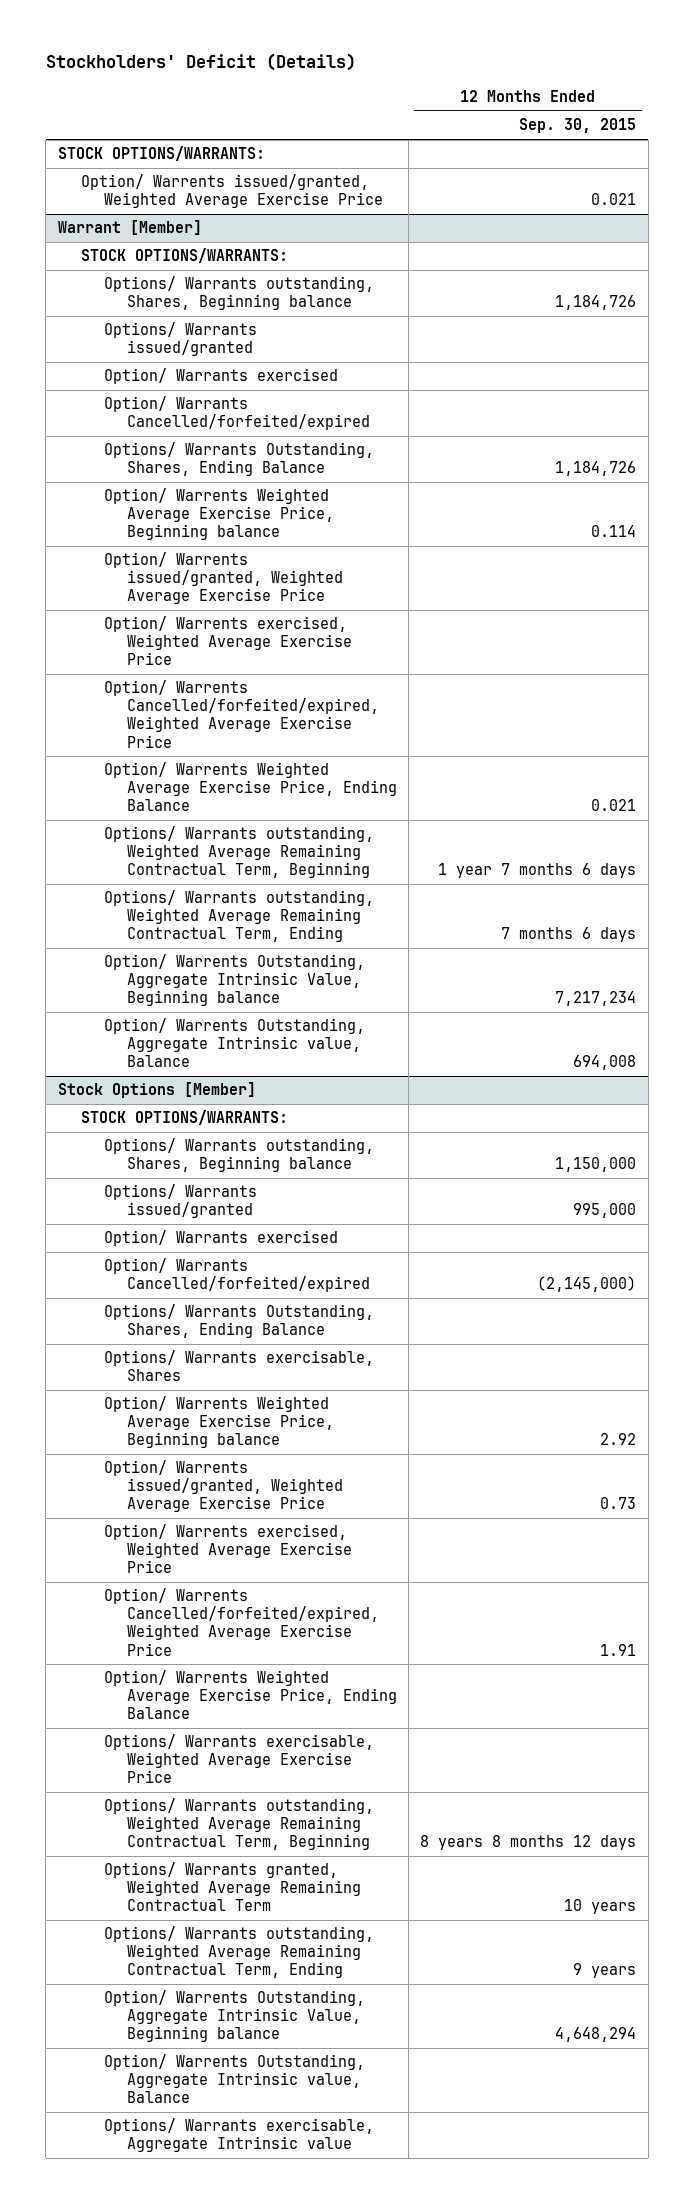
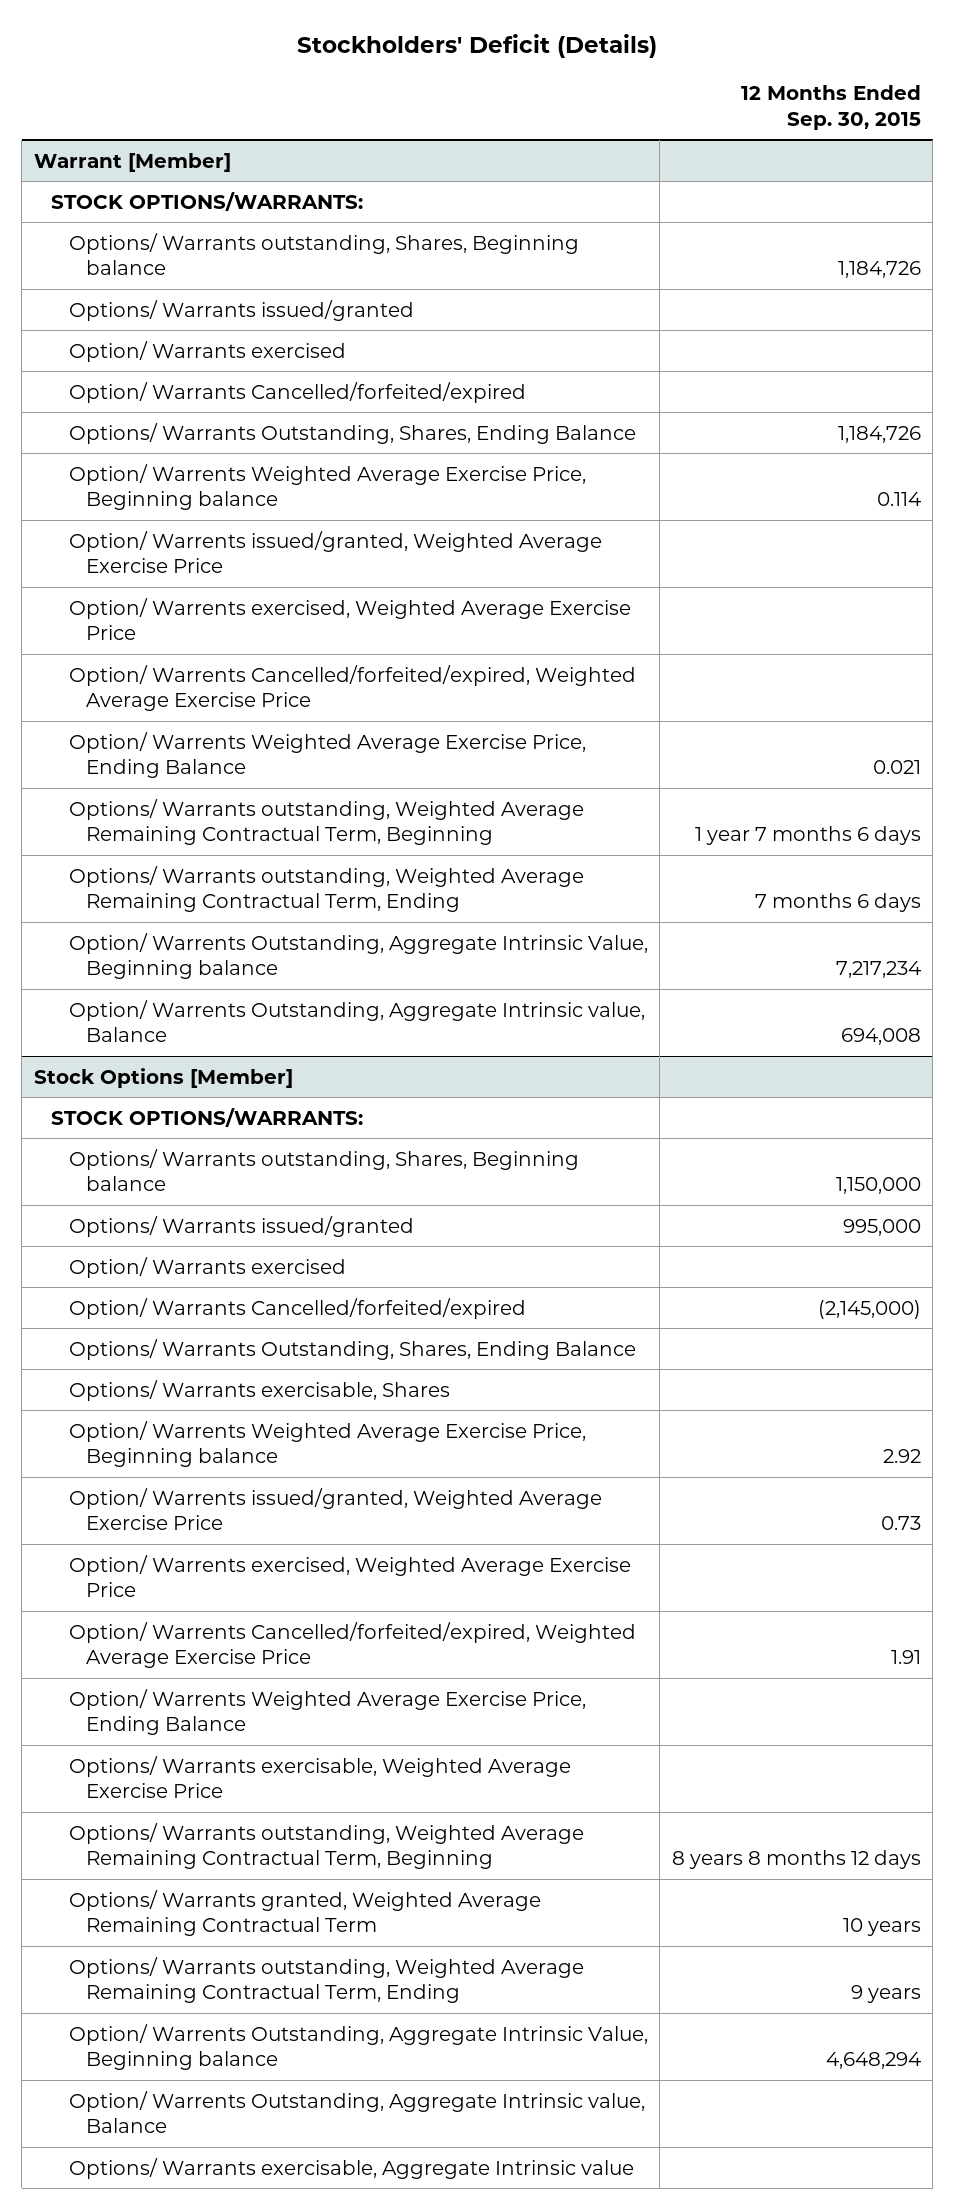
[57,146,265,162] STOCK OPTIONS/WARRANTS: -> none
[80,174,383,209] Option/ Warrents issued/granted, Weighted Average Exercise Price -> none

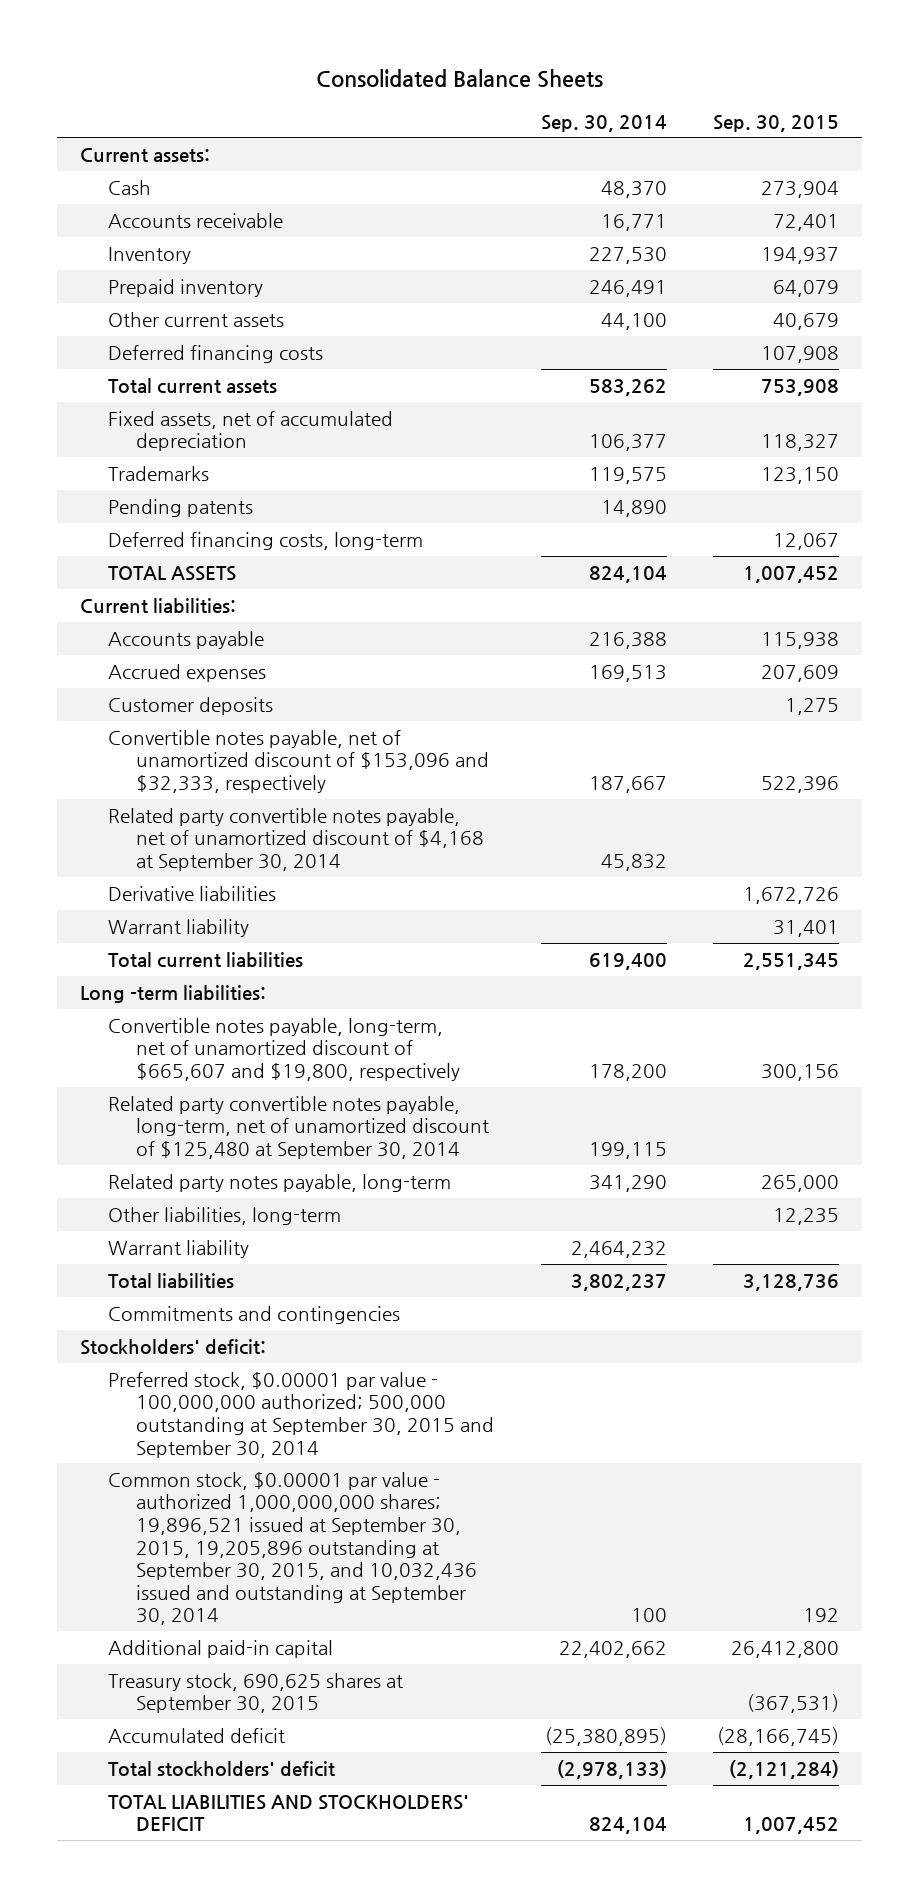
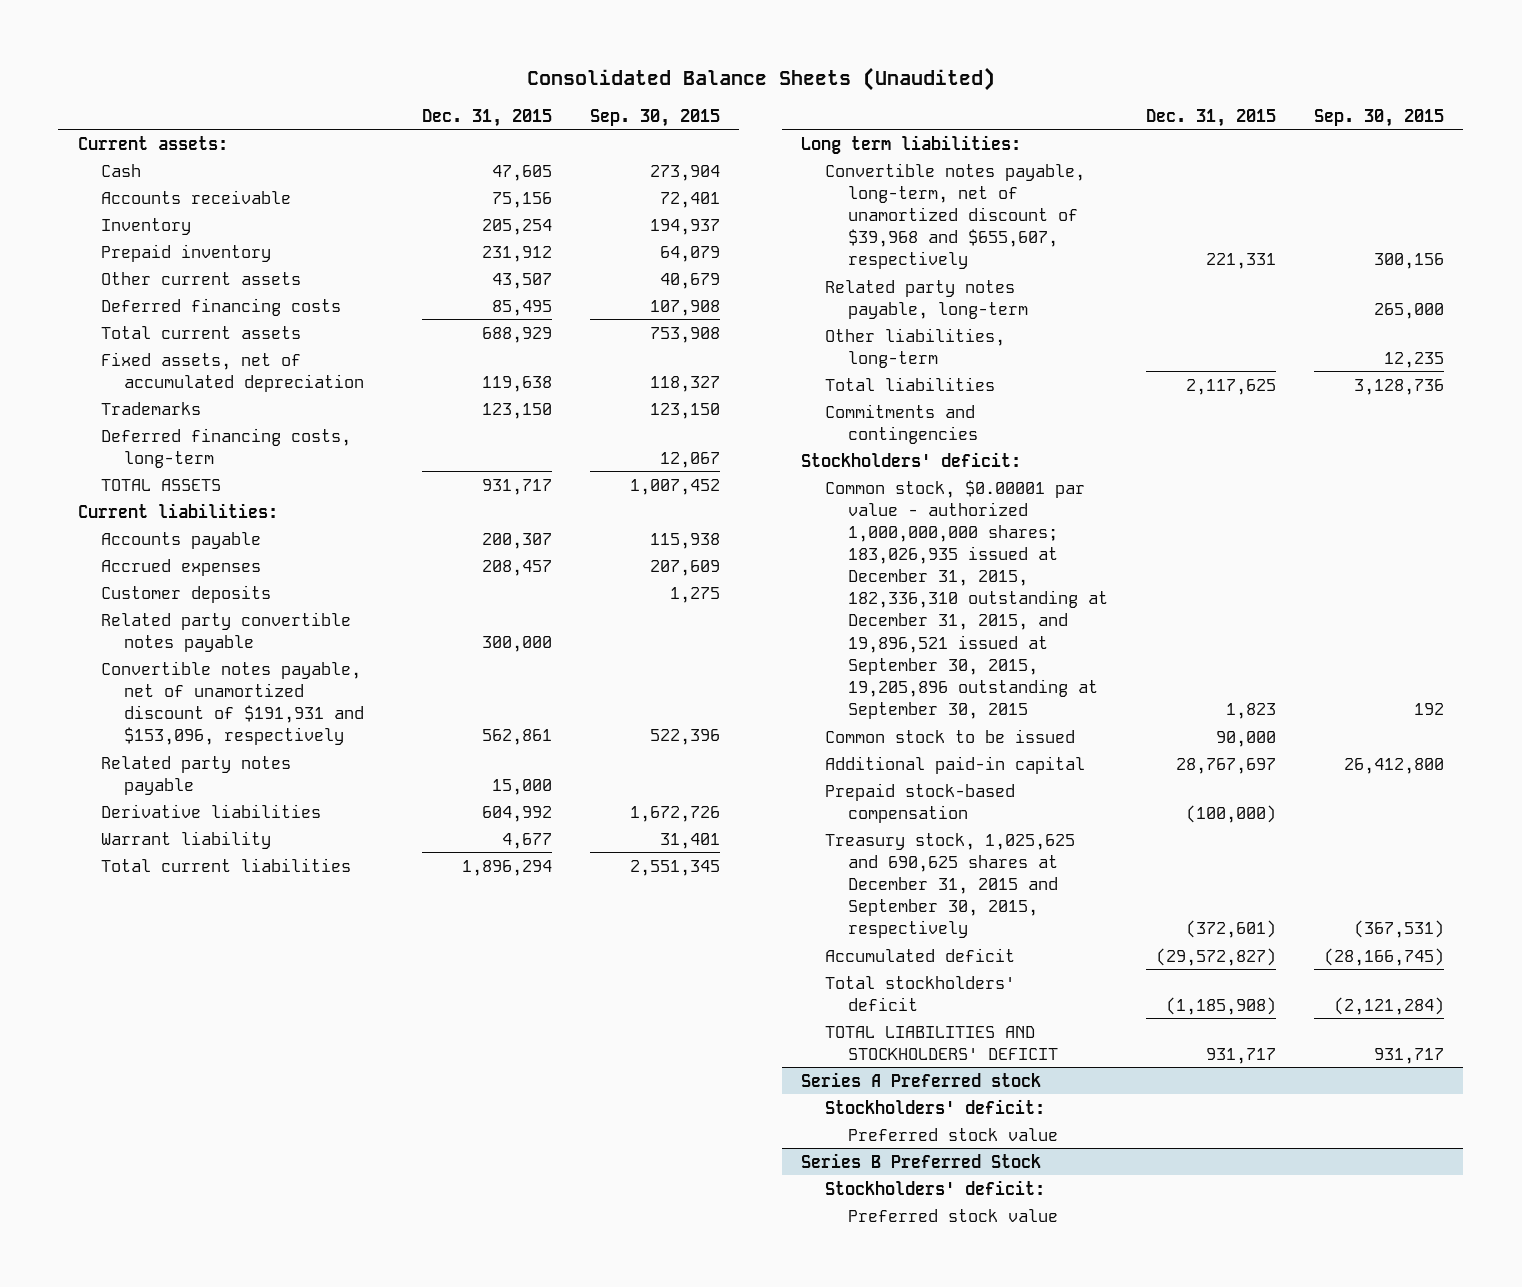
[315,69,603,89] Consolidated Balance Sheets -> [526,67,995,92] Consolidated Balance Sheets (Unaudited)
[540,114,667,132] Sep. 30, 2014 -> none
none -> [421,108,552,127] Dec. 31, 2015
[108,498,254,517] Pending patents -> none
none -> [100,611,351,652] Related party convertible notes payable
[108,729,490,794] Convertible notes payable, net of unamortized discount of $153,096 and $32,333, respectively -> [100,660,364,746] Convertible notes payable, net of unamortized discount of $191,931 and $153,096, respectively
[108,807,485,872] Related party convertible notes payable, net of unamortized discount of $4,168 at September 30, 2014 -> [100,755,291,795] Related party notes payable
[108,1095,490,1160] Related party convertible notes payable, long-term, net of unamortized discount of $125,480 at September 30, 2014 -> none
[80,984,267,1003] Long -term liabilities: -> [801,134,1022,154] Long term liabilities:
[108,1017,461,1082] Convertible notes payable, long-term, net of unamortized discount of $665,607 and $19,800, respectively -> [824,162,1085,270] Convertible notes payable, long-term, net of unamortized discount of $39,968 and $655,607, respectively
[108,1239,250,1258] Warrant liability -> none
[108,1371,495,1458] Preferred stock, $0.00001 par value - 100,000,000 authorized; 500,000 outstanding at September 30, 2015 and September 30, 2014 -> none
[108,1471,478,1626] Common stock, $0.00001 par value - authorized 1,000,000,000 shares; 19,896,521 issued at September 30, 2015, 19,205,896 outstanding at September 30, 2015, and 10,032,436 issued and outstanding at September 30, 2014 -> [824,479,1108,719] Common stock, $0.00001 par value - authorized 1,000,000,000 shares; 183,026,935 issued at December 31, 2015, 182,336,310 outstanding at December 31, 2015, and 19,896,521 issued at September 30, 2015, 19,205,896 outstanding at September 30, 2015
none -> [824,728,1075,743] Common stock to be issued
none -> [824,782,1015,823] Prepaid stock-based compensation
[108,1672,404,1714] Treasury stock, 690,625 shares at September 30, 2015 -> [824,832,1075,939] Treasury stock, 1,025,625 and 690,625 shares at December 31, 2015 and September 30, 2015, respectively
[742,1817,839,1835] 1,007,452 -> [1374,1047,1445,1064] 931,717
none -> [801,1071,1042,1087] Series A Preferred stock
none -> [824,1098,1045,1114] Stockholders' deficit:
none -> [847,1127,1058,1141] Preferred stock value
none -> [801,1152,1042,1168] Series B Preferred Stock
none -> [824,1179,1045,1195] Stockholders' deficit:
none -> [847,1208,1058,1222] Preferred stock value

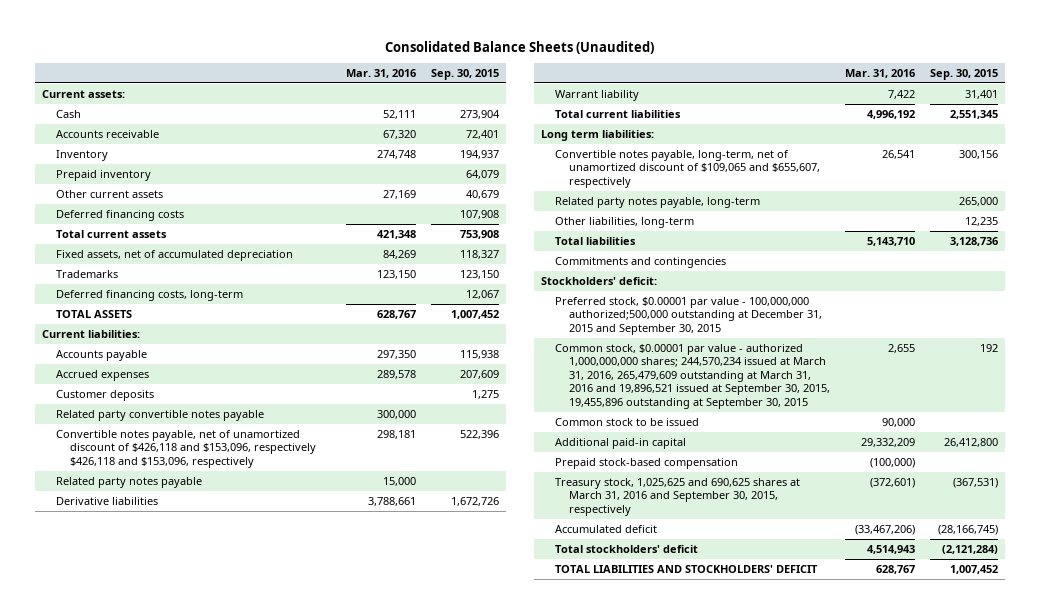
[421,108,552,127] Dec. 31, 2015 -> none
none -> [345,69,416,79] Mar. 31, 2016
[100,660,364,746] Convertible notes payable, net of unamortized discount of $191,931 and $153,096, respectively -> [56,429,317,468] Convertible notes payable, net of unamortized discount of $426,118 and $153,096, respectively $426,118 and $153,096, respectively
[824,162,1085,270] Convertible notes payable, long-term, net of unamortized discount of $39,968 and $655,607, respectively -> [555,149,821,188] Convertible notes payable, long-term, net of unamortized discount of $109,065 and $655,607, respectively
none -> [555,296,823,335] Preferred stock, $0.00001 par value - 100,000,000 authorized;500,000 outstanding at December 31, 2015 and September 30, 2015
[824,479,1108,719] Common stock, $0.00001 par value - authorized 1,000,000,000 shares; 183,026,935 issued at December 31, 2015, 182,336,310 outstanding at December 31, 2015, and 19,896,521 issued at September 30, 2015, 19,205,896 outstanding at September 30, 2015 -> [555,343,831,410] Common stock, $0.00001 par value - authorized 1,000,000,000 shares; 244,570,234 issued at March 31, 2016, 265,479,609 outstanding at March 31, 2016 and 19,896,521 issued at September 30, 2015, 19,455,896 outstanding at September 30, 2015
[824,832,1075,939] Treasury stock, 1,025,625 and 690,625 shares at December 31, 2015 and September 30, 2015, respectively -> [555,477,801,516] Treasury stock, 1,025,625 and 690,625 shares at March 31, 2016 and September 30, 2015, respectively
[801,1071,1042,1087] Series A Preferred stock -> none
[824,1098,1045,1114] Stockholders' deficit: -> none
[847,1127,1058,1141] Preferred stock value -> none
[801,1152,1042,1168] Series B Preferred Stock -> none
[824,1179,1045,1195] Stockholders' deficit: -> none
[847,1208,1058,1222] Preferred stock value -> none
[1374,1047,1445,1064] 931,717 -> [949,564,998,574] 1,007,452

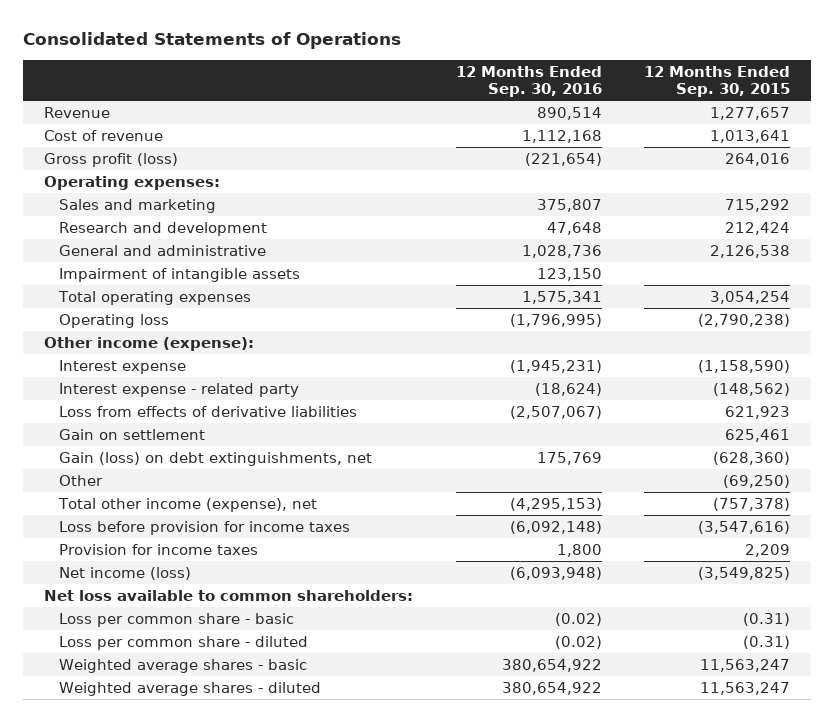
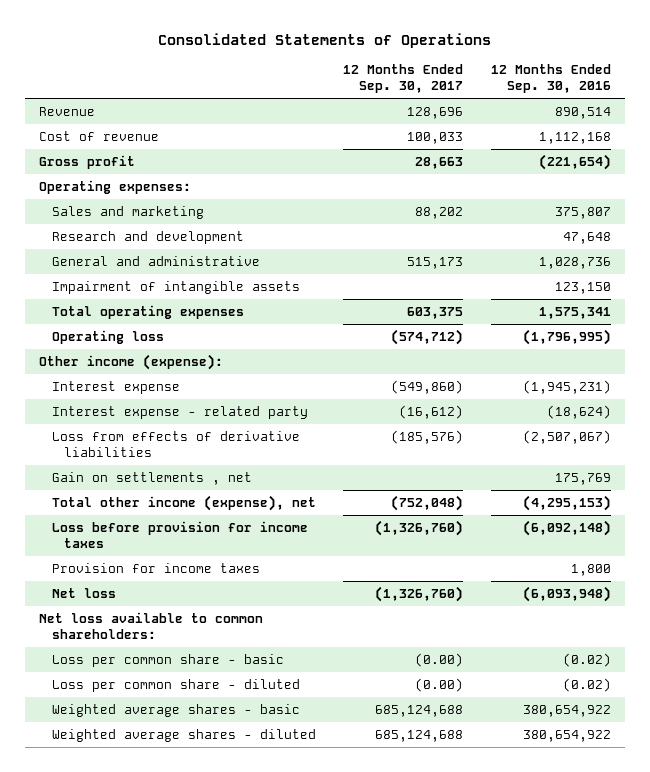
[644,65,791,98] 12 Months Ended Sep. 30, 2015 -> none
none -> [343,64,464,94] 12 Months Ended Sep. 30, 2017
[44,152,179,167] Gross profit (loss) -> [39,154,136,169] Gross profit
[58,428,205,440] Gain on settlement -> none
[58,474,103,486] Other -> none
[58,451,372,466] Gain (loss) on debt extinguishments, net -> [51,471,252,485] Gain on settlements , net
[58,566,191,580] Net income (loss) -> [51,587,116,598] Net loss

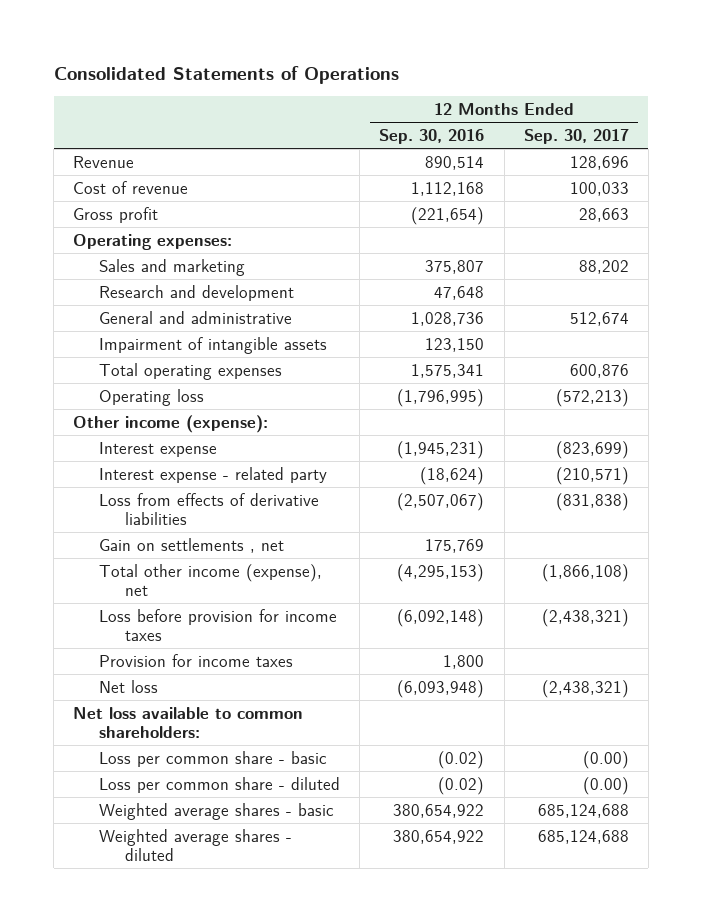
[407,256,464,269] 515,173 -> [569,311,629,326] 512,674
[407,306,464,319] 603,375 -> [569,363,629,378] 600,876
[391,328,464,345] (574,712) -> [555,388,629,407] (572,213)
[391,379,464,394] (549,860) -> [555,440,629,459] (823,699)
[399,404,464,419] (16,612) -> [555,466,629,485] (210,571)
[391,429,464,444] (185,576) -> [555,492,629,511] (831,838)
[391,494,464,511] (752,048) -> [541,563,629,582] (1,866,108)
[375,519,464,536] (1,326,760) -> [541,608,629,627] (2,438,321)
[375,585,464,602] (1,326,760) -> [541,679,629,698] (2,438,321)

